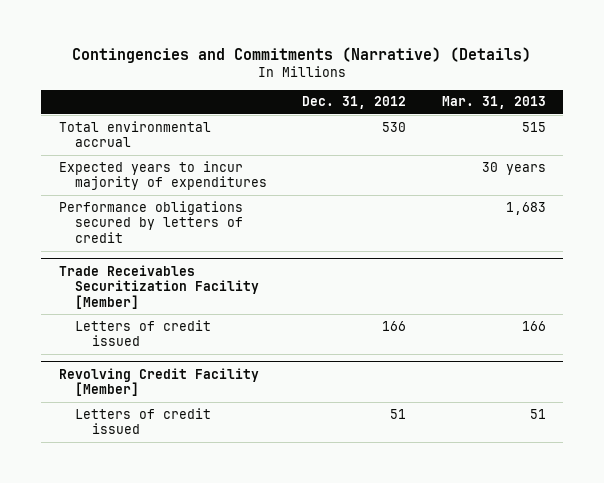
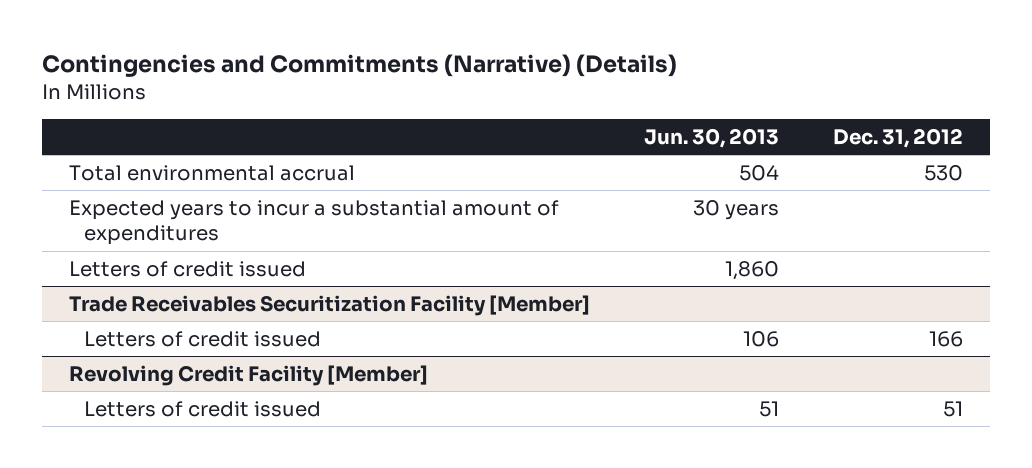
[441,96,546,110] Mar. 31, 2013 -> none
none -> [643,127,779,148] Jun. 30, 2013
[58,200,244,244] Performance obligations secured by letters of credit -> none
[58,160,268,191] Expected years to incur majority of expenditures -> [68,199,559,246] Expected years to incur a substantial amount of expenditures
none -> [68,260,306,277] Letters of credit issued

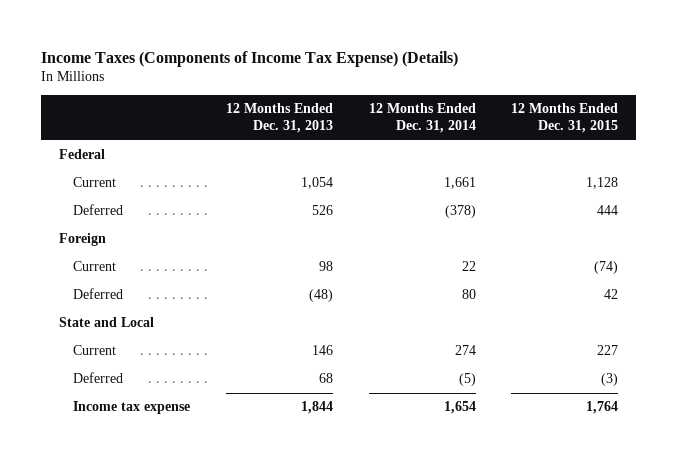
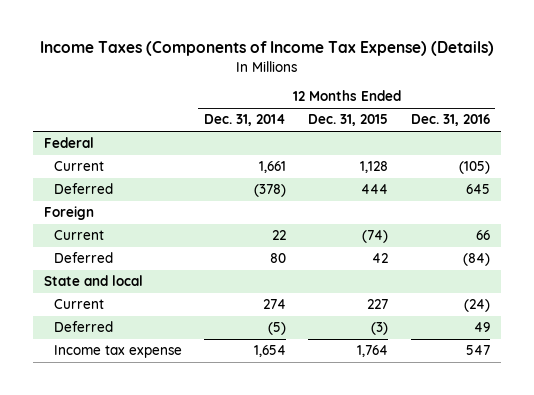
[225,103,333,134] 12 Months Ended Dec. 31, 2013 -> none
none -> [410,114,490,127] Dec. 31, 2016
[59,317,155,328] State and Local -> [43,275,143,287] State and local

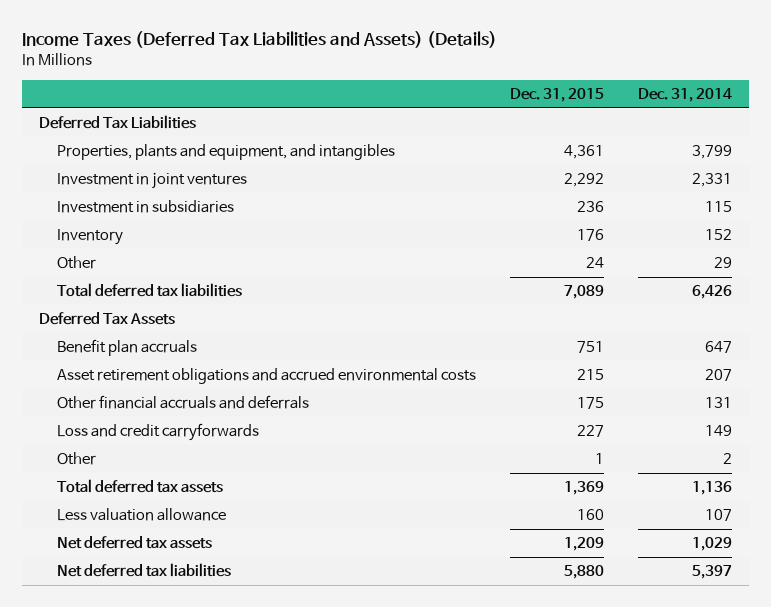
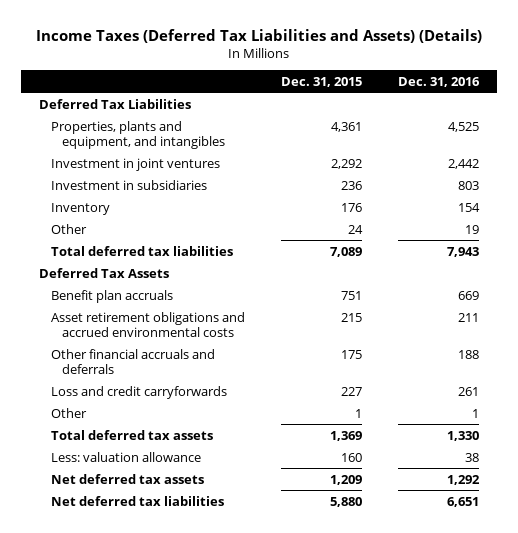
[638,88,733,103] Dec. 31, 2014 -> none
none -> [397,76,480,87] Dec. 31, 2016
[57,508,227,522] Less valuation allowance -> [50,451,201,462] Less: valuation allowance

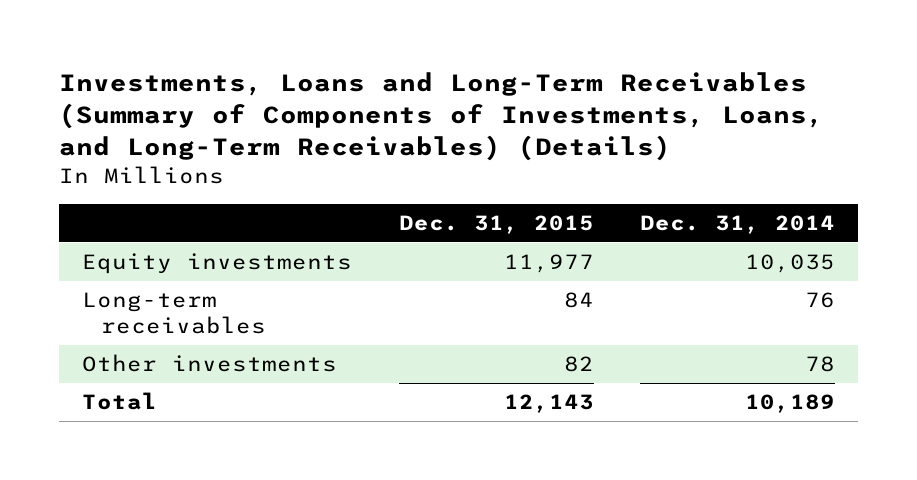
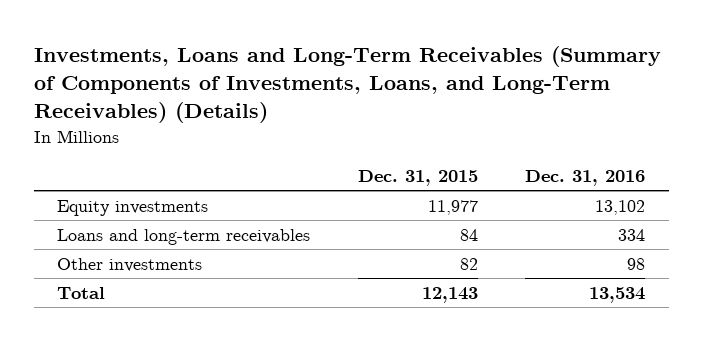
[640,215,836,235] Dec. 31, 2014 -> none
none -> [525,169,646,186] Dec. 31, 2016
[82,292,266,335] Long-term receivables -> [57,228,311,245] Loans and long-term receivables

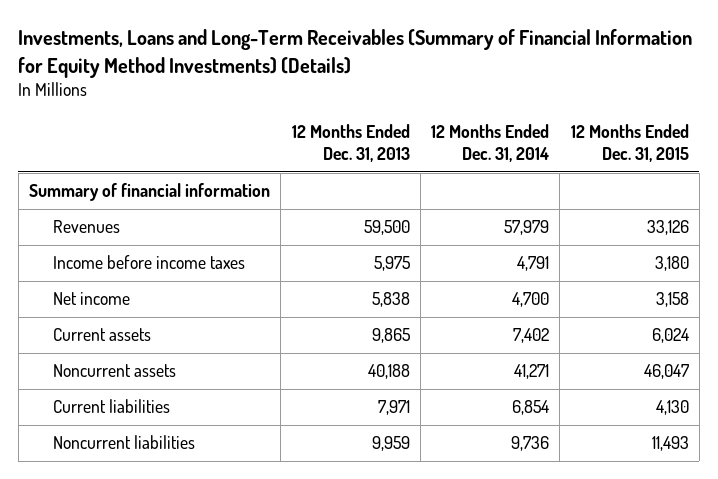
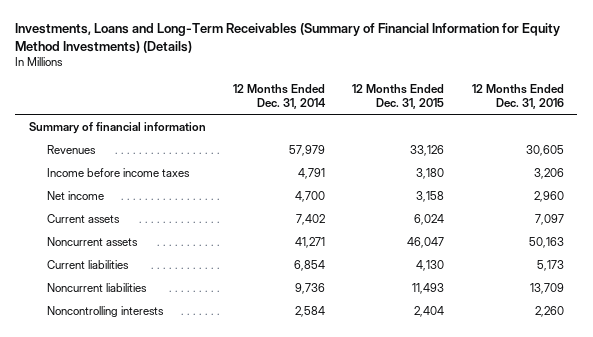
[291,124,410,163] 12 Months Ended Dec. 31, 2013 -> none
none -> [471,84,564,110] 12 Months Ended Dec. 31, 2016
none -> [46,305,164,317] Noncontrolling interests

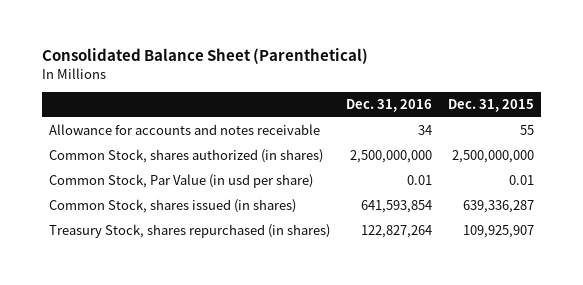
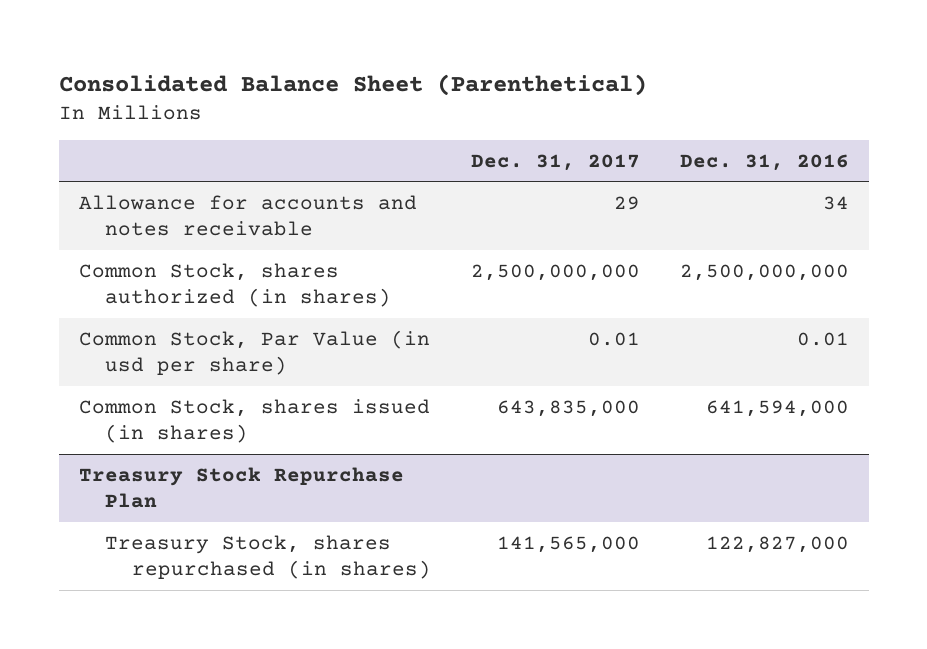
[447,98,534,112] Dec. 31, 2015 -> none
none -> [470,153,640,171] Dec. 31, 2017
[360,200,432,214] 641,593,854 -> [705,399,849,417] 641,594,000
none -> [78,466,404,509] Treasury Stock Repurchase Plan
[360,225,432,239] 122,827,264 -> [705,535,849,553] 122,827,000

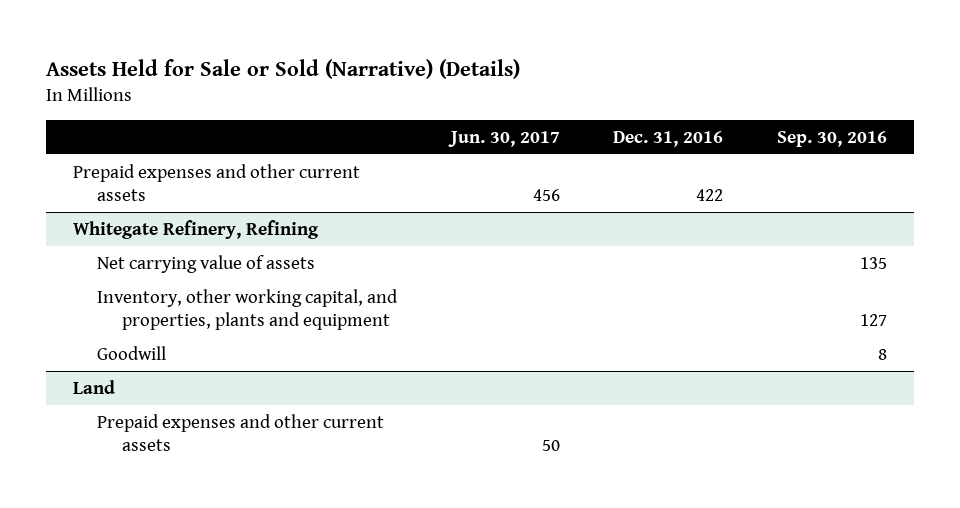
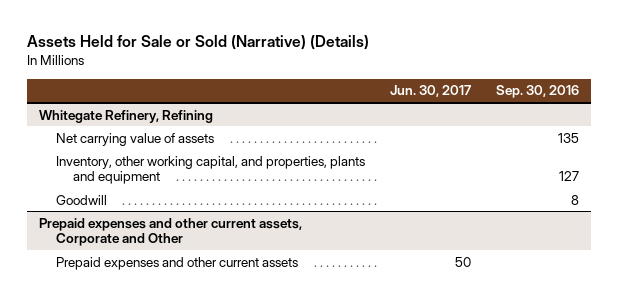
[613,130,724,147] Dec. 31, 2016 -> none
[73,163,361,202] Prepaid expenses and other current assets -> none
[73,379,116,394] Land -> none
none -> [39,217,303,247] Prepaid expenses and other current assets, Corporate and Other

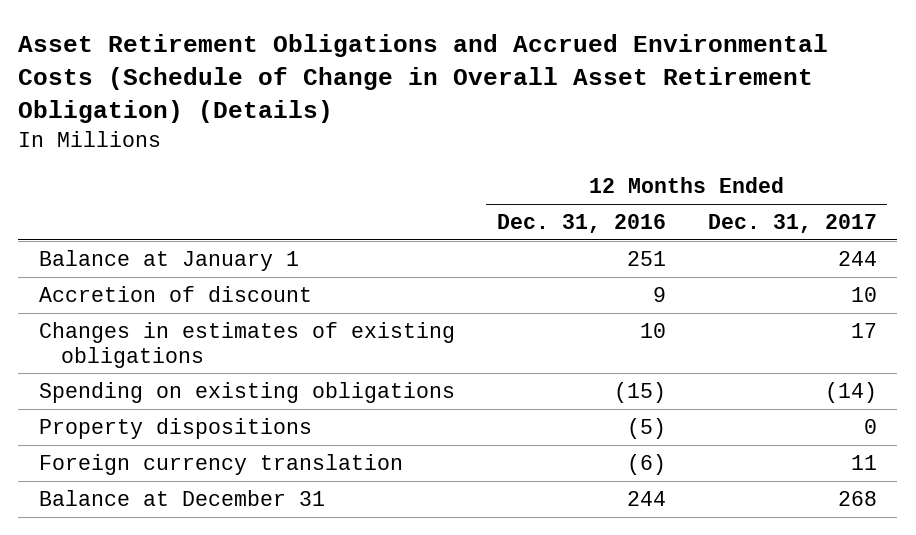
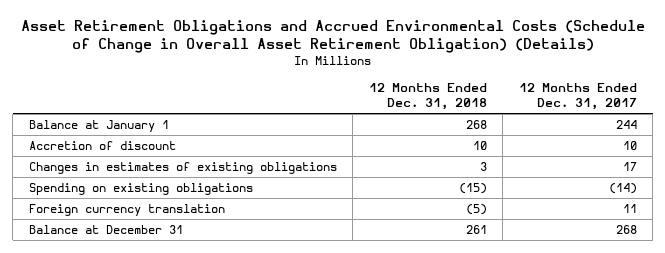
[496,213,666,233] Dec. 31, 2016 -> none
none -> [368,83,487,111] 12 Months Ended Dec. 31, 2018
[39,417,313,439] Property dispositions -> none

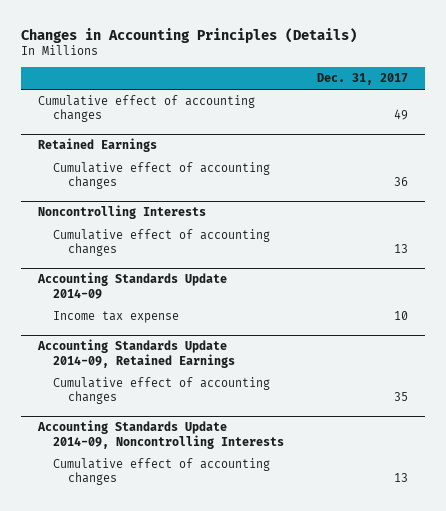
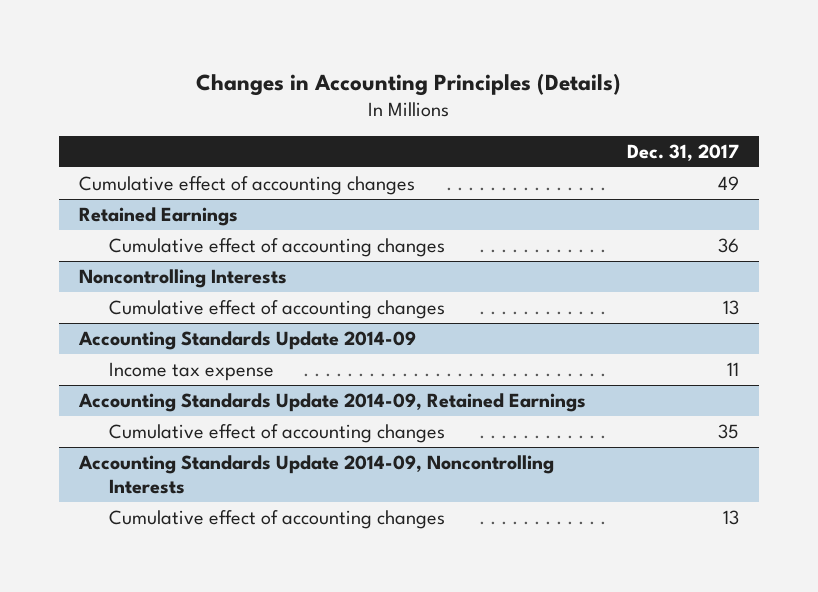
[394,311,409,321] 10 -> [726,361,739,376] 11

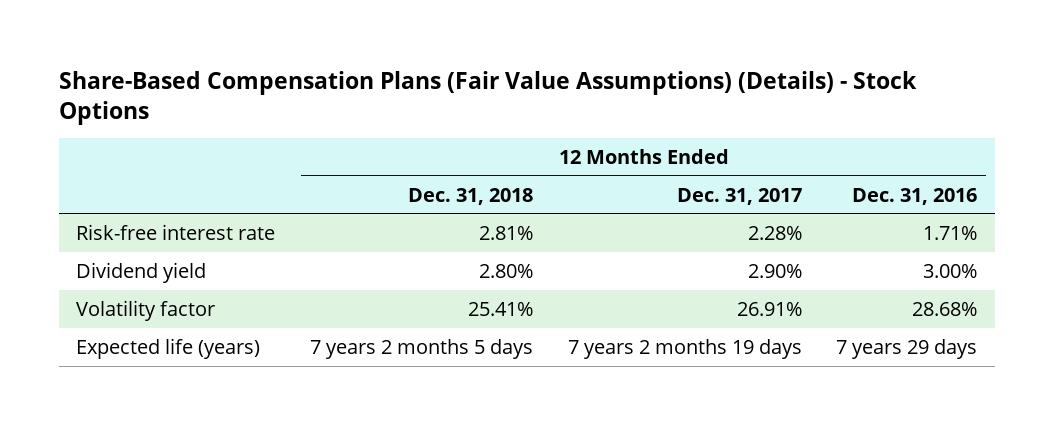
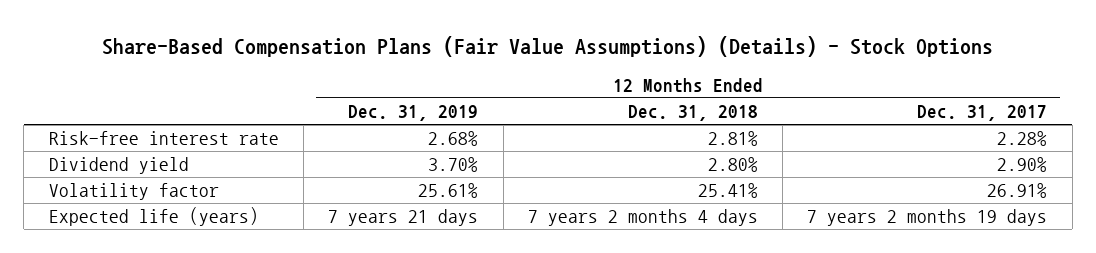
[852,187,978,205] Dec. 31, 2016 -> none
none -> [348,104,479,121] Dec. 31, 2019
[309,338,533,359] 7 years 2 months 5 days -> [527,209,758,227] 7 years 2 months 4 days

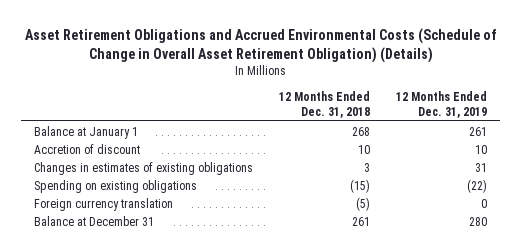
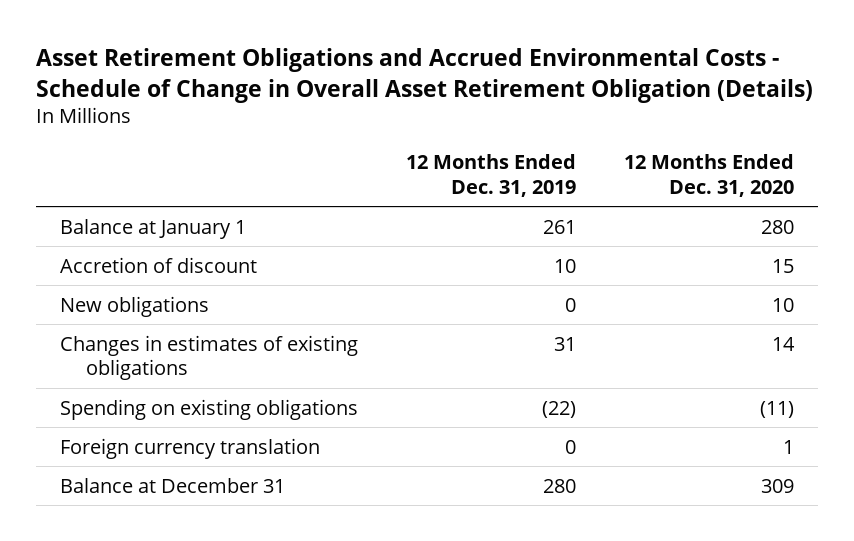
[24,27,497,63] Asset Retirement Obligations and Accrued Environmental Costs (Schedule of Change in Overall Asset Retirement Obligation) (Details) -> [35,48,813,103] Asset Retirement Obligations and Accrued Environmental Costs - Schedule of Change in Overall Asset Retirement Obligation (Details)
[279,90,371,118] 12 Months Ended Dec. 31, 2018 -> none
none -> [624,154,795,197] 12 Months Ended Dec. 31, 2020
none -> [59,295,209,317] New obligations

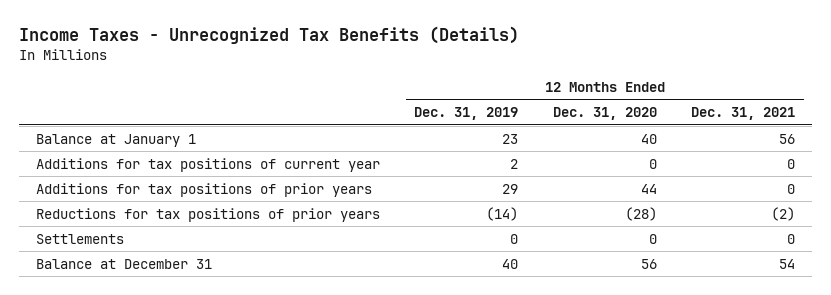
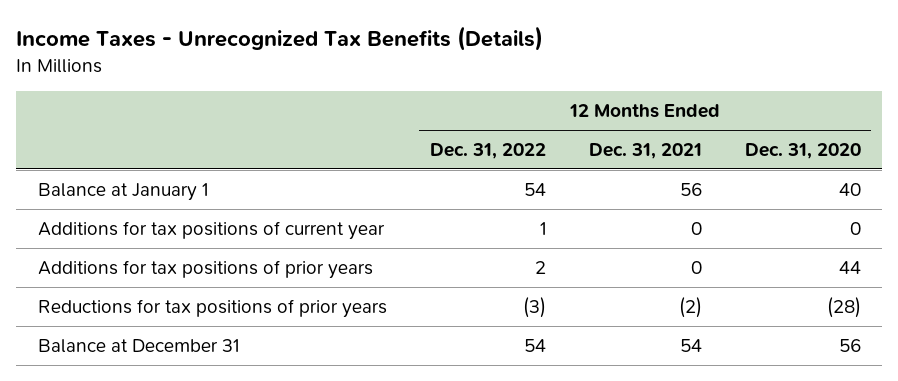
[414,107,519,121] Dec. 31, 2019 -> none
none -> [429,142,546,159] Dec. 31, 2022
[36,233,125,244] Settlements -> none

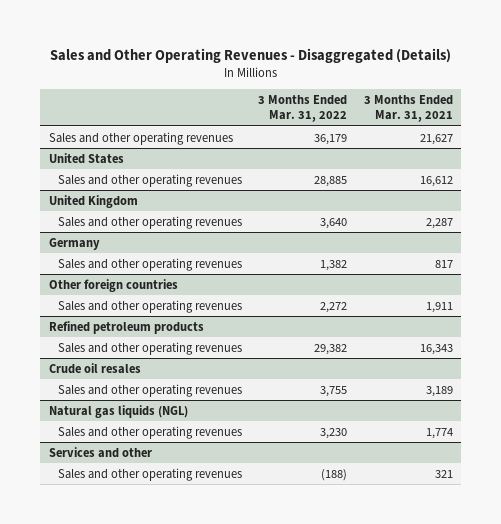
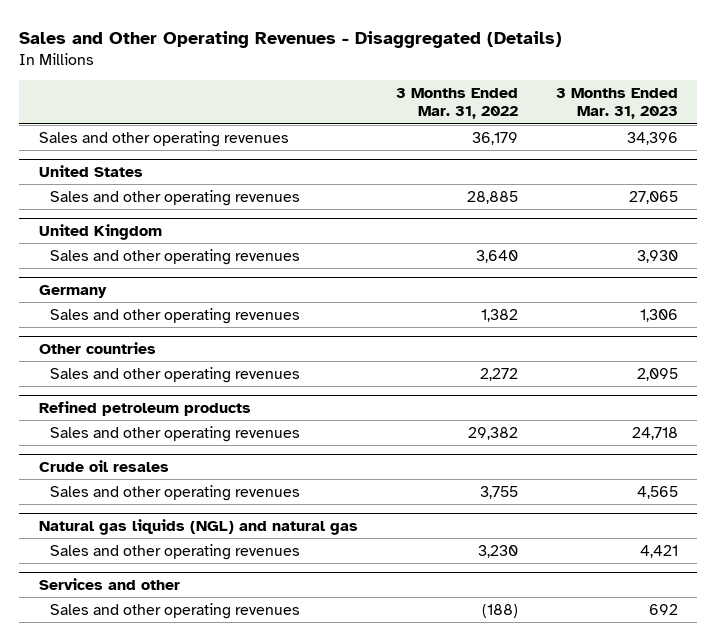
[363,94,453,123] 3 Months Ended Mar. 31, 2021 -> none
none -> [556,88,679,120] 3 Months Ended Mar. 31, 2023
[48,278,178,292] Other foreign countries -> [38,342,156,355] Other countries
[48,404,188,418] Natural gas liquids (NGL) -> [38,519,358,536] Natural gas liquids (NGL) and natural gas

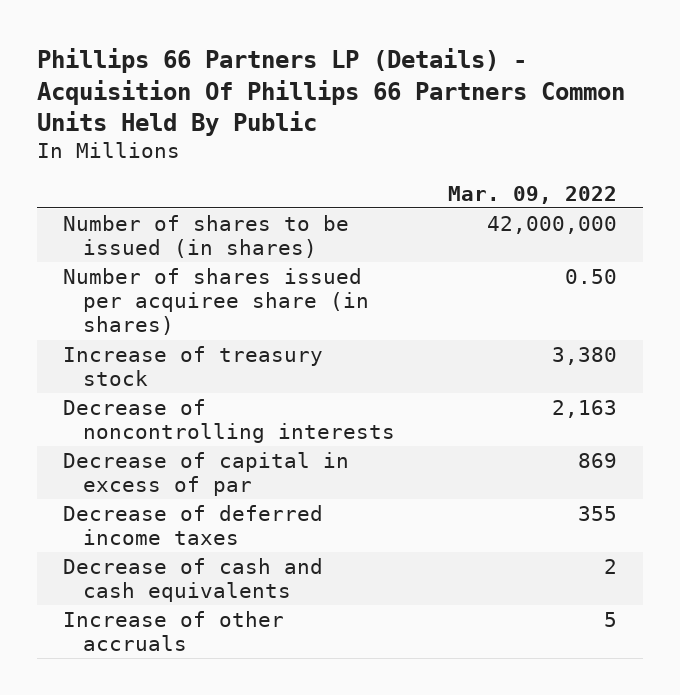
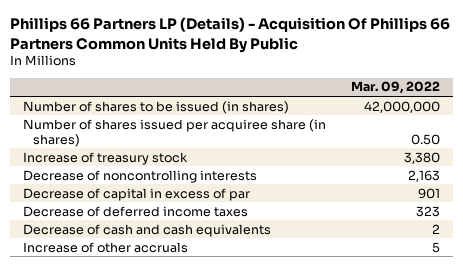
[577,452,617,468] 869 -> [418,187,441,199] 901
[577,505,617,521] 355 -> [416,205,441,217] 323

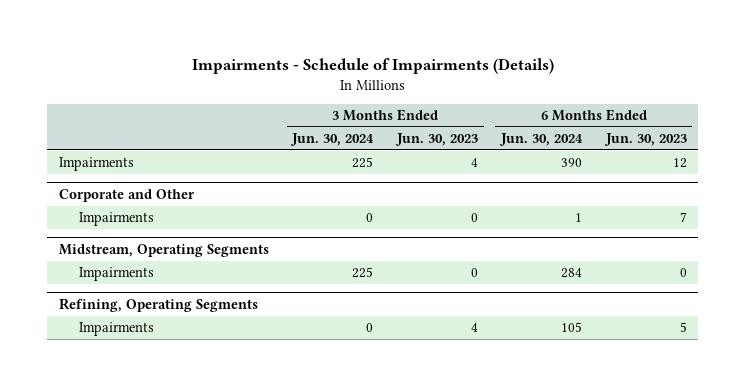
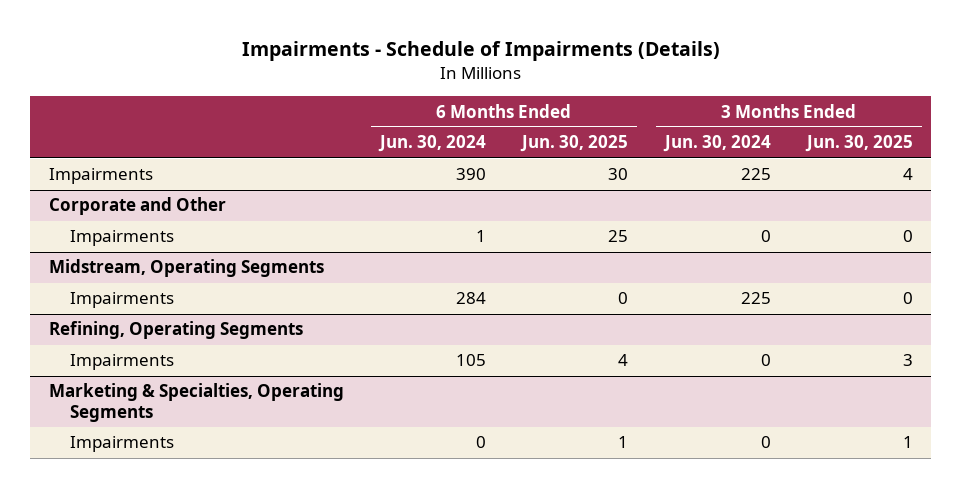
[394,133,478,147] Jun. 30, 2023 -> none
[603,133,687,147] Jun. 30, 2023 -> none
none -> [520,135,629,153] Jun. 30, 2025
none -> [805,135,914,153] Jun. 30, 2025
none -> [48,383,344,422] Marketing & Specialties, Operating Segments
none -> [69,436,174,453] Impairments

